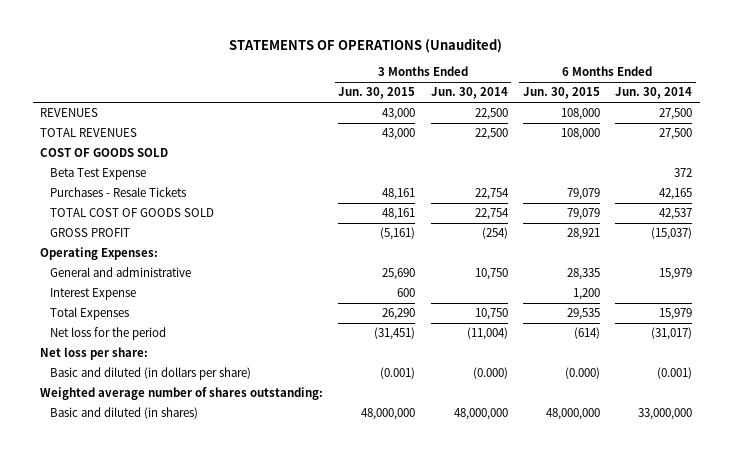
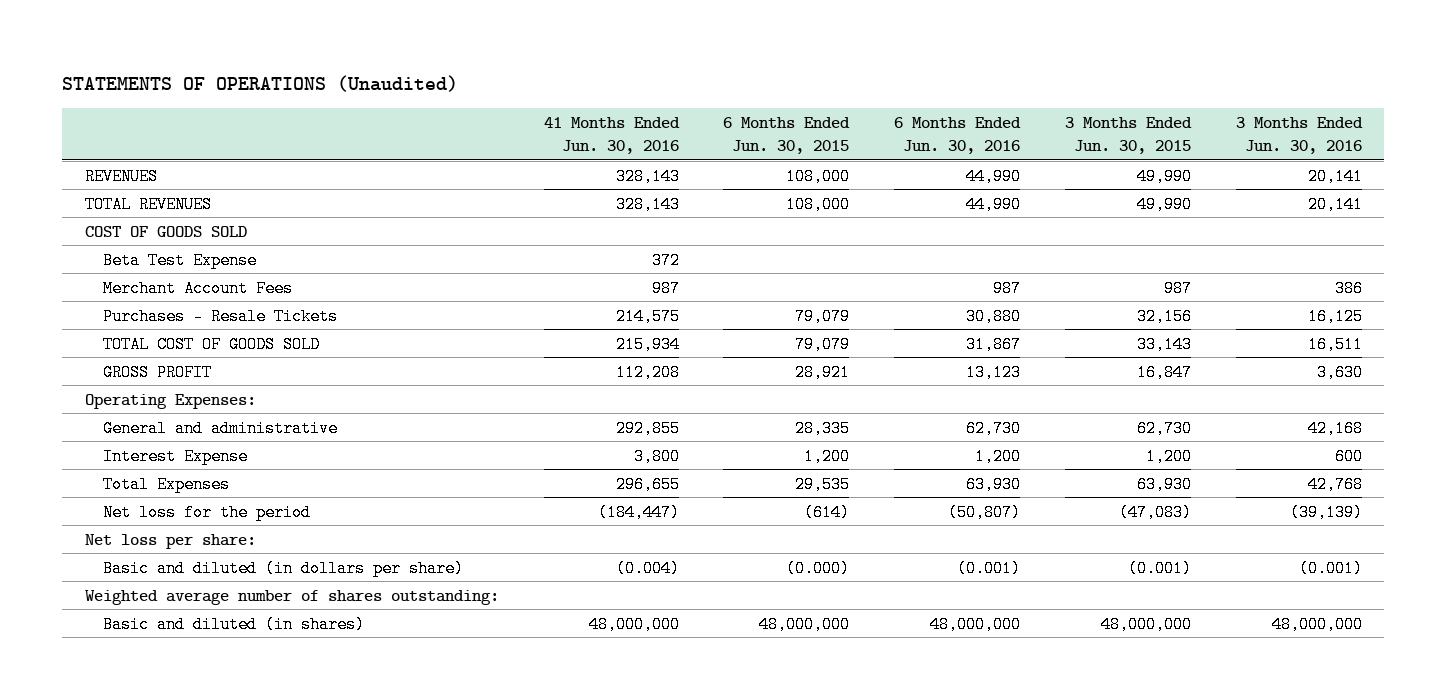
[430,87,508,100] Jun. 30, 2014 -> none
[614,87,692,100] Jun. 30, 2014 -> none
none -> [543,116,680,155] 41 Months Ended Jun. 30, 2016
none -> [894,116,1022,155] 6 Months Ended Jun. 30, 2016
none -> [1235,116,1363,155] 3 Months Ended Jun. 30, 2016
[382,108,416,121] 43,000 -> [1136,167,1192,185] 49,990
[382,128,416,141] 43,000 -> [1136,195,1192,213] 49,990
none -> [102,279,293,297] Merchant Account Fees
[382,188,416,201] 48,161 -> [1136,307,1192,325] 32,156
[382,208,416,221] 48,161 -> [1136,335,1192,353] 33,143
[380,227,416,241] (5,161) -> [1136,363,1192,381] 16,847
[382,268,416,281] 25,690 -> [1136,419,1192,437] 62,730
[397,288,416,298] 600 -> [1145,447,1192,465] 1,200
[382,308,416,321] 26,290 -> [1136,475,1192,493] 63,930
[374,327,416,341] (31,451) -> [1118,503,1192,521] (47,083)

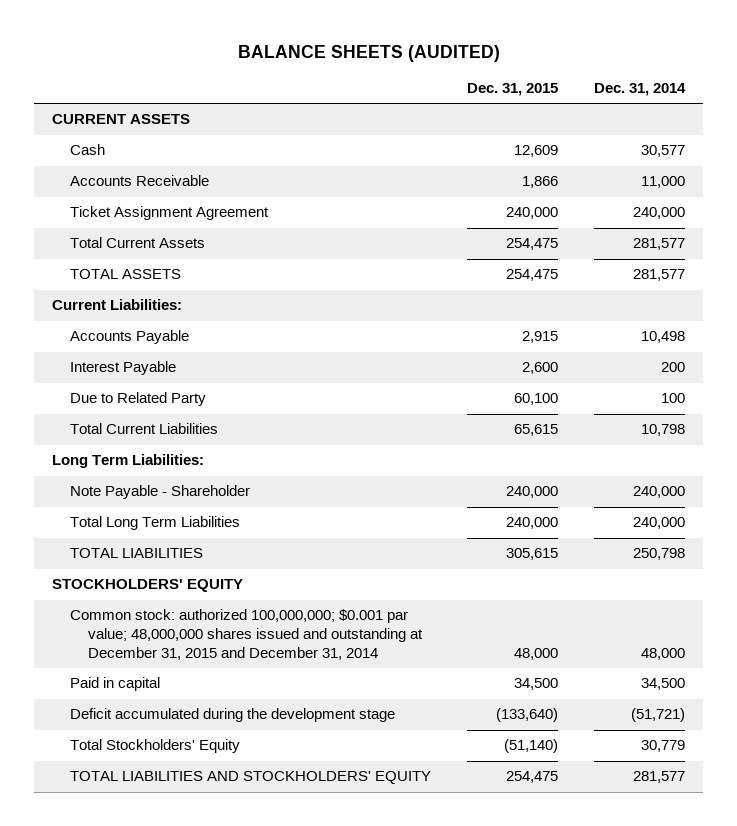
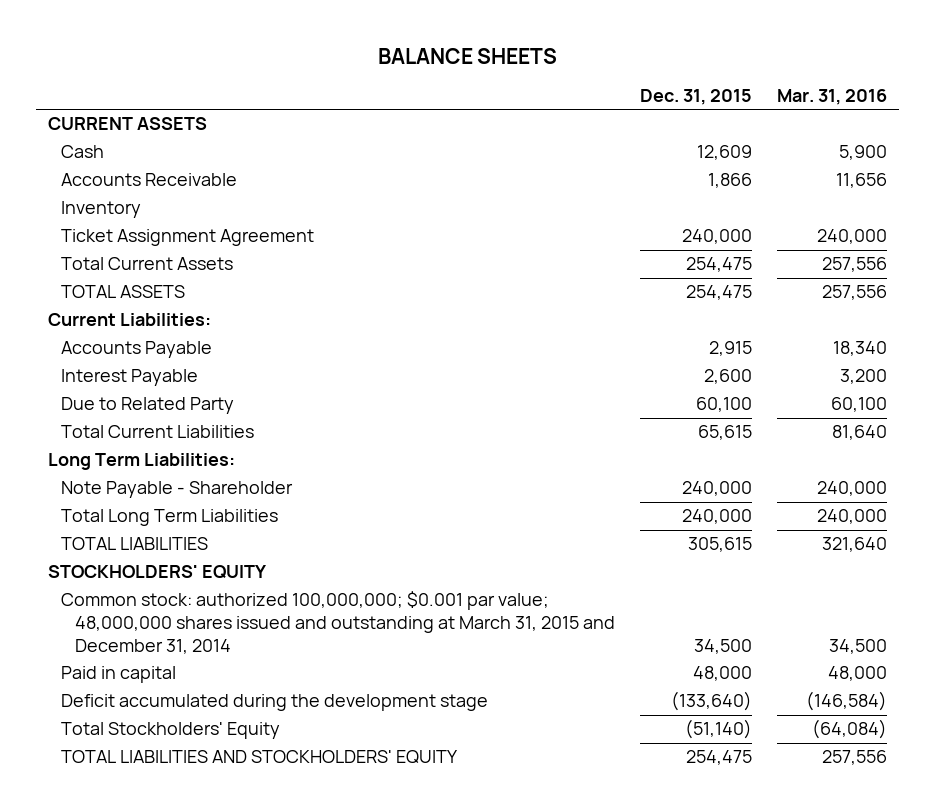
[237,44,500,62] BALANCE SHEETS (AUDITED) -> [377,47,557,64] BALANCE SHEETS
[594,83,687,97] Dec. 31, 2014 -> none
none -> [776,89,887,106] Mar. 31, 2016
none -> [61,201,142,219] Inventory
[70,609,424,661] Common stock: authorized 100,000,000; $0.001 par value; 48,000,000 shares issued and outstanding at December 31, 2015 and December 31, 2014 -> [61,591,615,654] Common stock: authorized 100,000,000; $0.001 par value; 48,000,000 shares issued and outstanding at March 31, 2015 and December 31, 2014
[514,648,559,661] 48,000 -> [693,638,752,654] 34,500
[514,678,559,691] 34,500 -> [692,666,752,682] 48,000

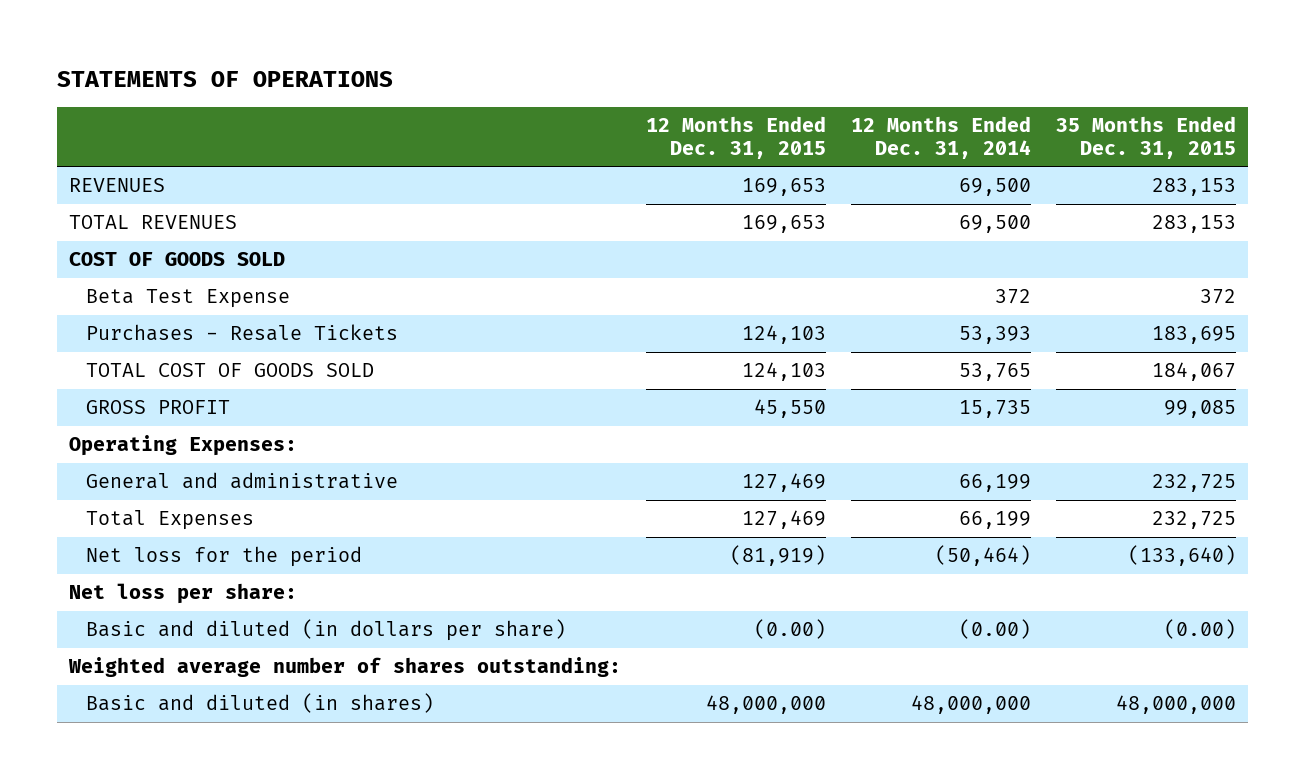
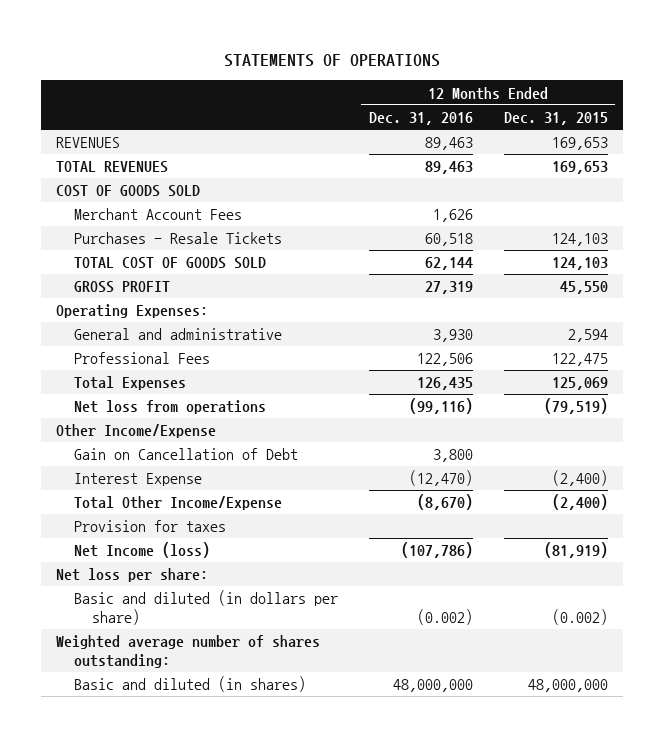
[851,115,1032,159] 12 Months Ended Dec. 31, 2014 -> none
[1055,115,1236,159] 35 Months Ended Dec. 31, 2015 -> none
none -> [368,111,473,125] Dec. 31, 2016
[85,289,290,309] Beta Test Expense -> none
none -> [74,208,243,221] Merchant Account Fees
[742,473,827,493] 127,469 -> [567,329,608,343] 2,594
none -> [74,352,211,365] Professional Fees
[742,510,827,530] 127,469 -> [551,377,608,391] 125,069
none -> [74,400,267,415] Net loss from operations
none -> [56,424,217,439] Other Income/Expense
none -> [74,448,299,461] Gain on Cancellation of Debt
none -> [74,473,203,487] Interest Expense
none -> [74,496,283,511] Total Other Income/Expense
none -> [74,520,227,533] Provision for taxes
[85,546,362,568] Net loss for the period -> [74,542,211,559] Net Income (loss)
[754,619,827,640] (0.00) -> [551,608,608,625] (0.002)

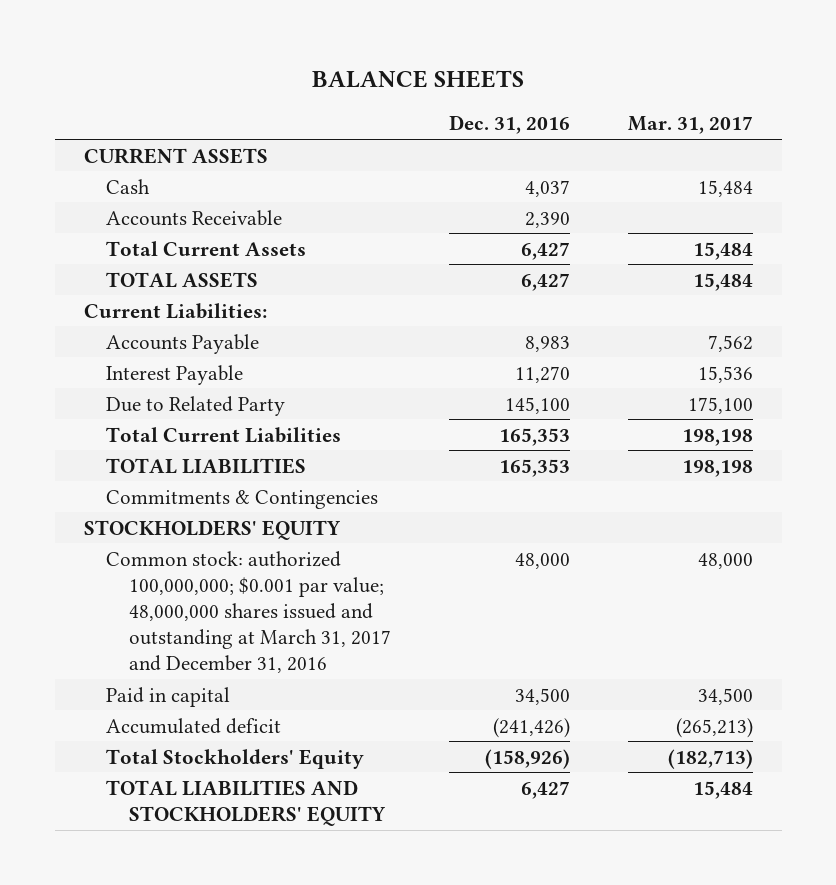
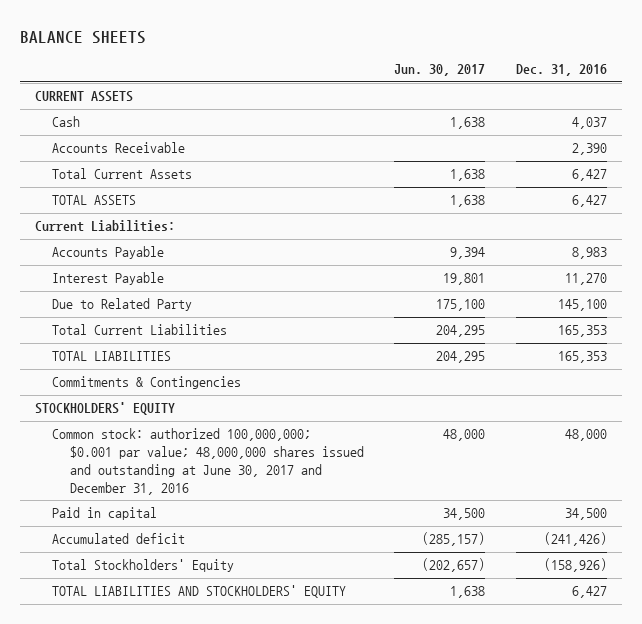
[627,116,753,135] Mar. 31, 2017 -> none
none -> [394,64,486,77] Jun. 30, 2017
[106,550,392,673] Common stock: authorized 100,000,000; $0.001 par value; 48,000,000 shares issued and outstanding at March 31, 2017 and December 31, 2016 -> [52,428,364,495] Common stock: authorized 100,000,000; $0.001 par value; 48,000,000 shares issued and outstanding at June 30, 2017 and December 31, 2016

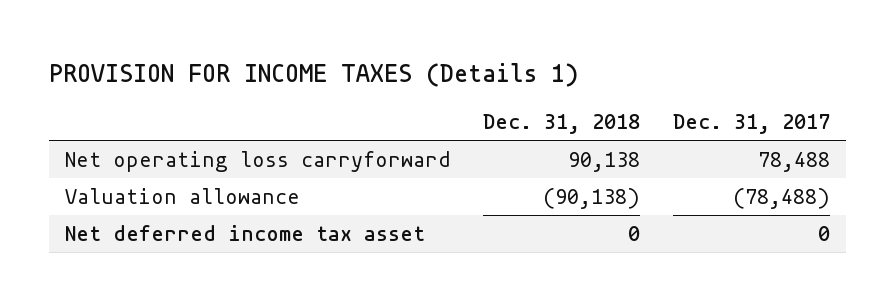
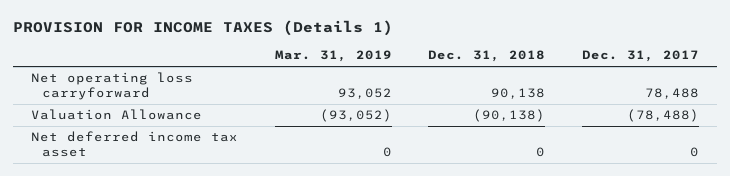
none -> [274,50,392,63] Mar. 31, 2019
[64,187,300,204] Valuation allowance -> [31,109,203,121] Valuation Allowance

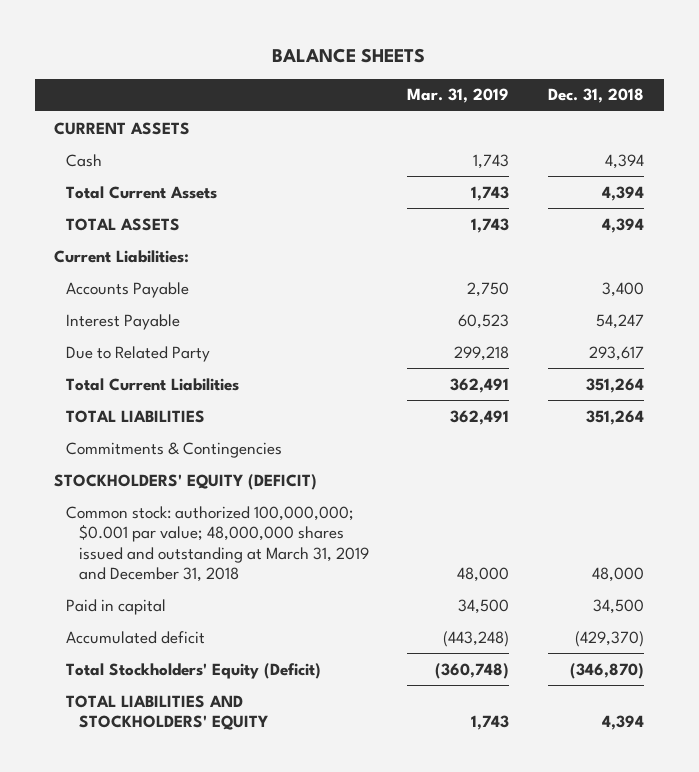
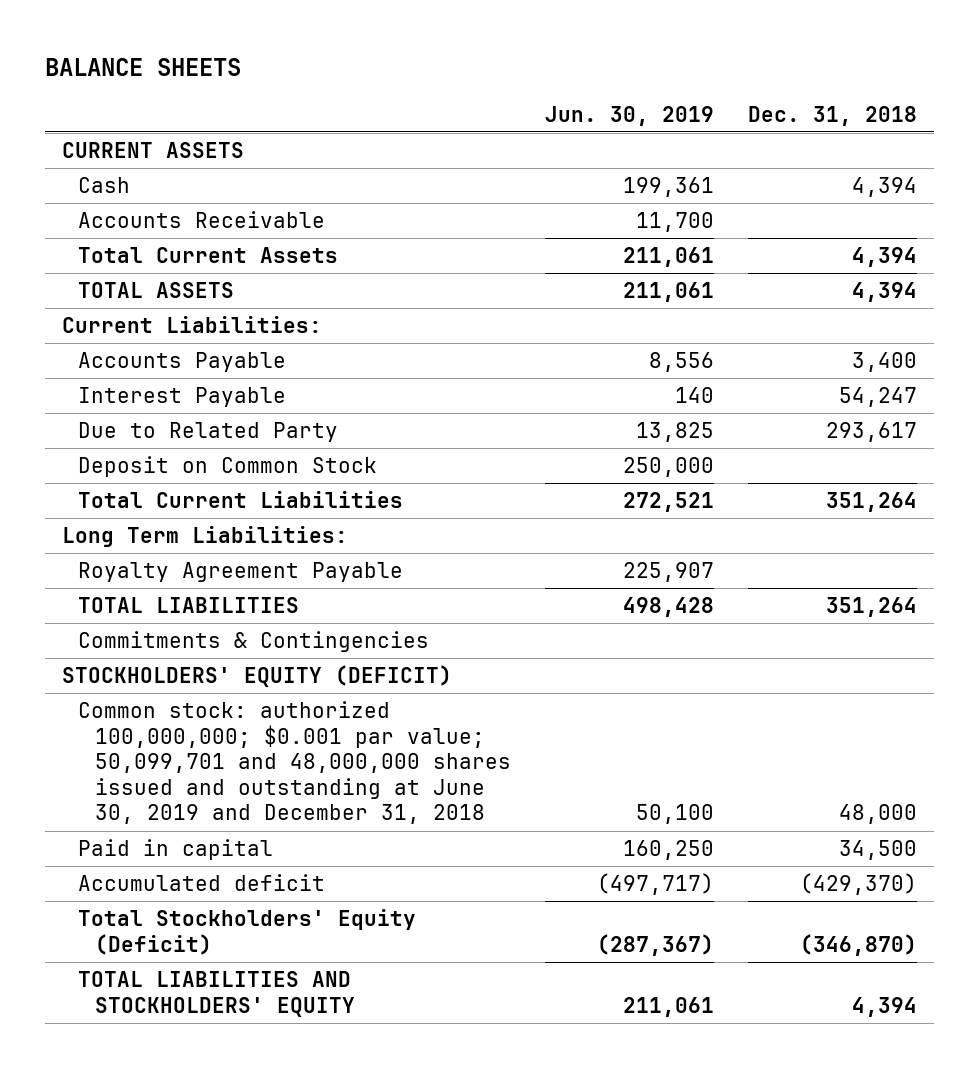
[407,88,510,104] Mar. 31, 2019 -> none
none -> [544,105,714,126] Jun. 30, 2019
none -> [78,211,326,229] Accounts Receivable
none -> [78,456,378,478] Deposit on Common Stock
none -> [61,526,348,548] Long Term Liabilities:
none -> [78,562,404,583] Royalty Agreement Payable
[66,505,369,583] Common stock: authorized 100,000,000; $0.001 par value; 48,000,000 shares issued and outstanding at March 31, 2019 and December 31, 2018 -> [78,701,511,825] Common stock: authorized 100,000,000; $0.001 par value; 50,099,701 and 48,000,000 shares issued and outstanding at June 30, 2019 and December 31, 2018

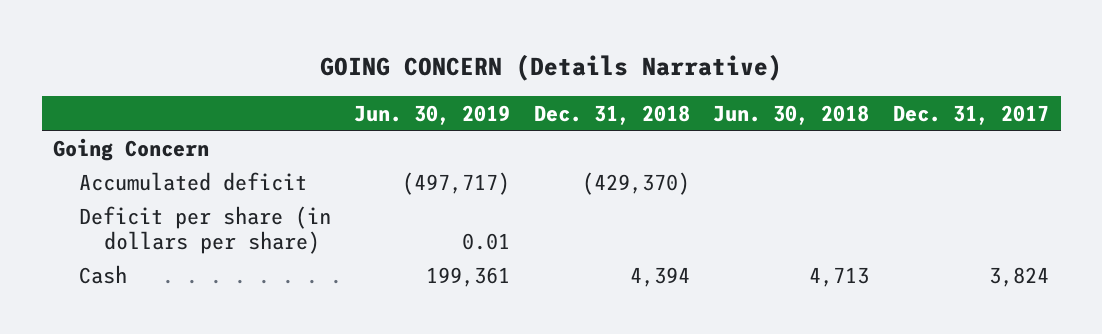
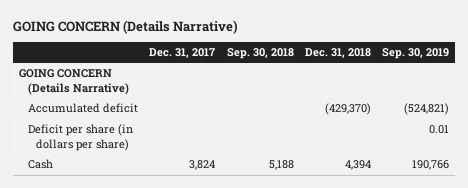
[354,104,511,125] Jun. 30, 2019 -> none
[713,104,870,125] Jun. 30, 2018 -> none
none -> [226,48,294,60] Sep. 30, 2018
none -> [382,48,450,60] Sep. 30, 2019
[53,137,210,161] Going Concern -> [18,69,129,95] GOING CONCERN (Details Narrative)

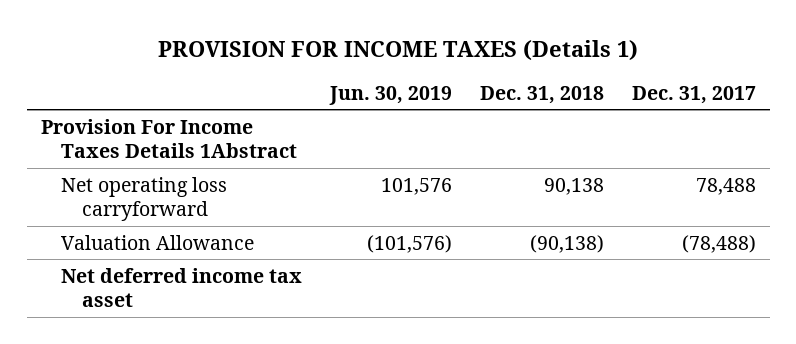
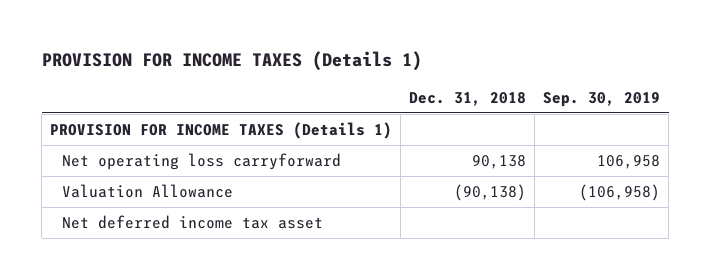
[329,85,453,105] Jun. 30, 2019 -> none
[631,85,756,104] Dec. 31, 2017 -> none
none -> [543,91,661,107] Sep. 30, 2019
[40,118,298,158] Provision For Income Taxes Details 1Abstract -> [50,122,393,140] PROVISION FOR INCOME TAXES (Details 1)

